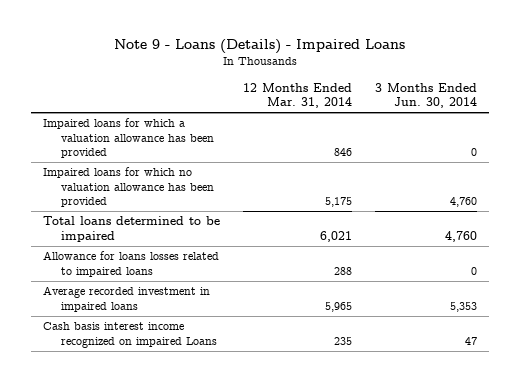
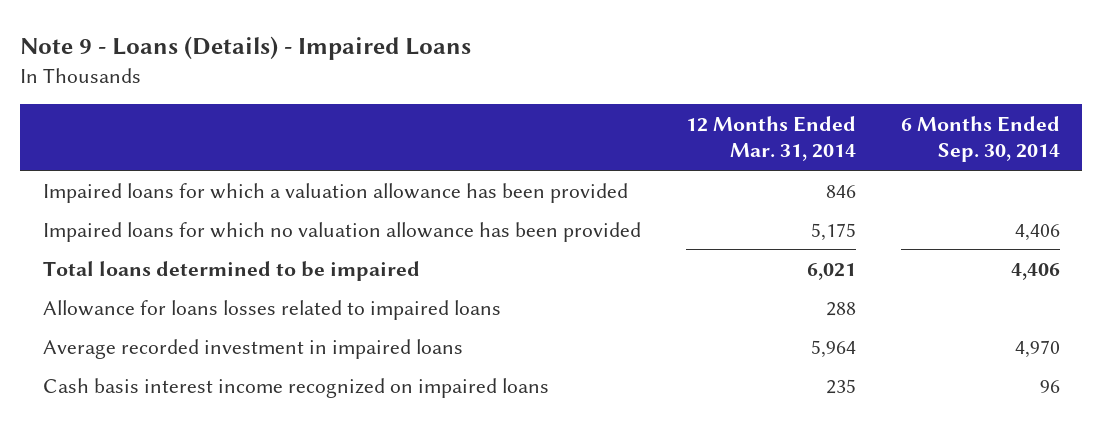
[375,82,478,108] 3 Months Ended Jun. 30, 2014 -> none
none -> [900,115,1060,163] 6 Months Ended Sep. 30, 2014
[325,301,353,312] 5,965 -> [810,339,856,358] 5,964
[42,322,217,348] Cash basis interest income recognized on impaired Loans -> [42,377,549,398] Cash basis interest income recognized on impaired loans

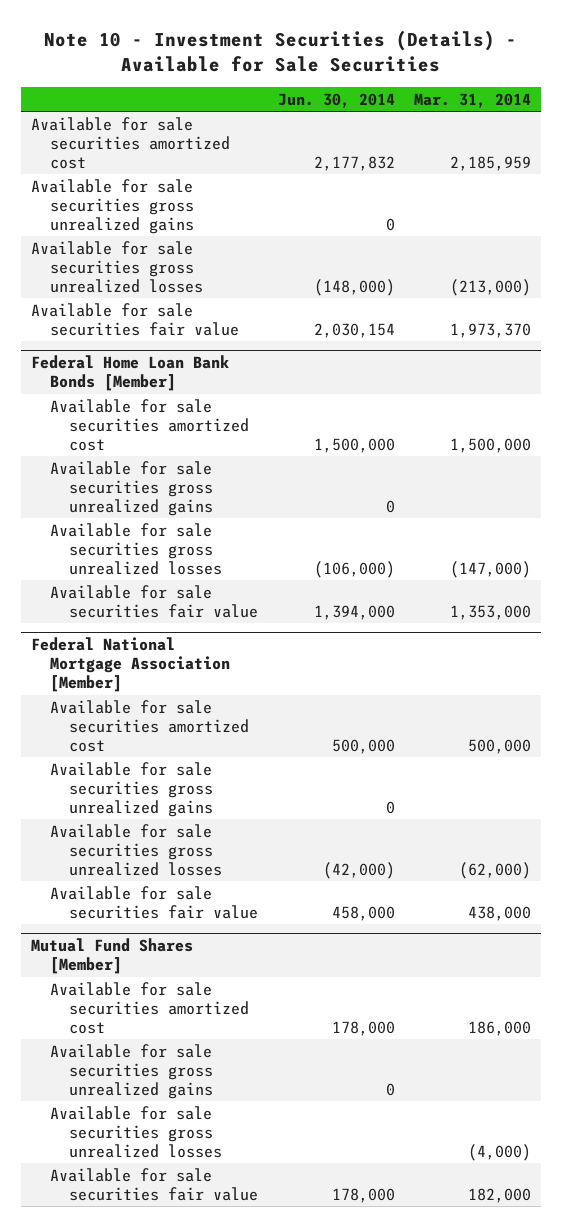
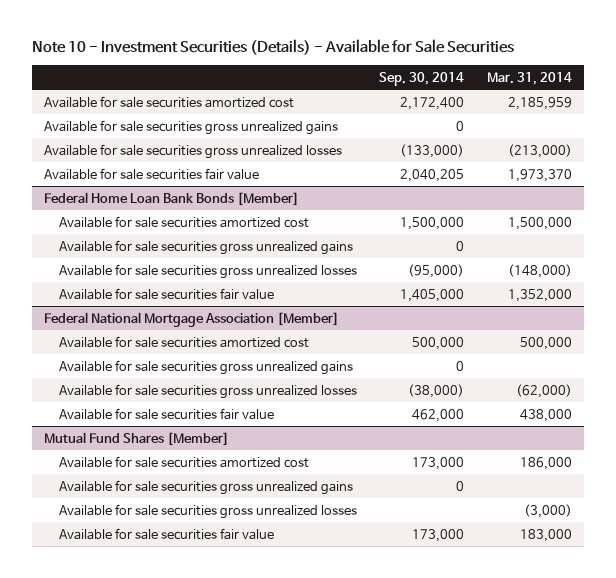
[277,92,395,108] Jun. 30, 2014 -> none
none -> [379,71,465,86] Sep. 30, 2014
[450,560,532,578] (147,000) -> [508,263,573,278] (148,000)
[450,604,532,620] 1,353,000 -> [508,288,573,302] 1,352,000
[468,1143,532,1161] (4,000) -> [524,503,573,518] (3,000)
[468,1187,532,1203] 182,000 -> [520,528,573,542] 183,000

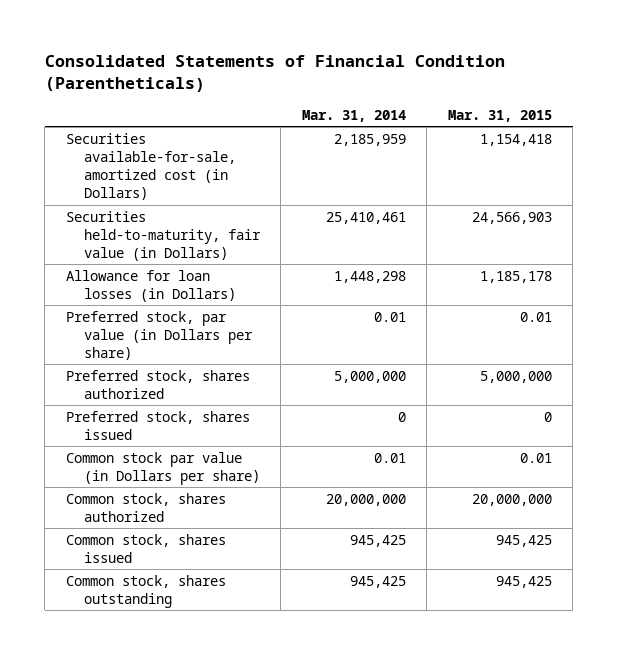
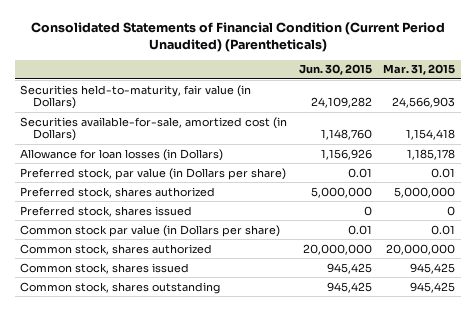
[44,55,505,93] Consolidated Statements of Financial Condition (Parentheticals) -> [30,21,445,52] Consolidated Statements of Financial Condition (Current Period Unaudited) (Parentheticals)
[301,109,406,122] Mar. 31, 2014 -> none
none -> [298,64,372,76] Jun. 30, 2015
[66,132,236,201] Securities available-for-sale, amortized cost (in Dollars) -> [20,116,288,142] Securities available-for-sale, amortized cost (in Dollars)

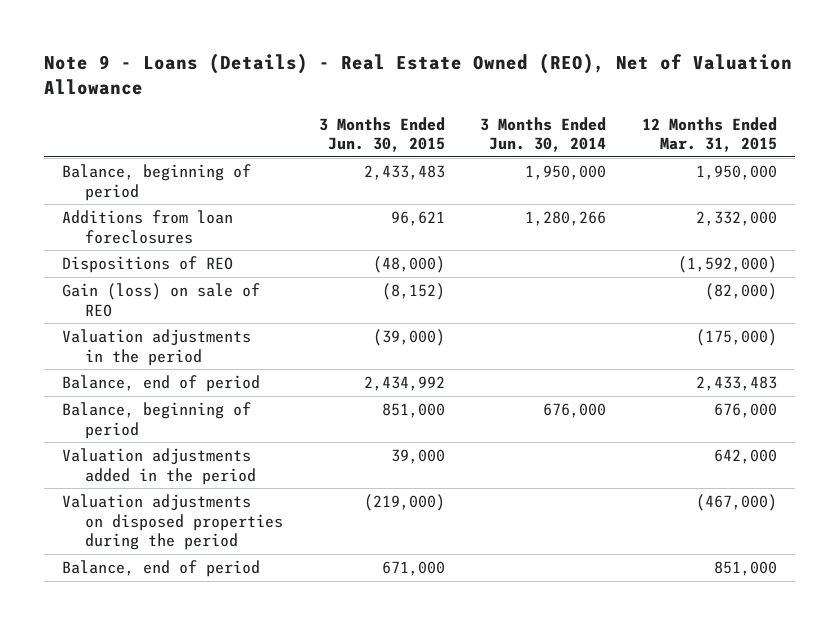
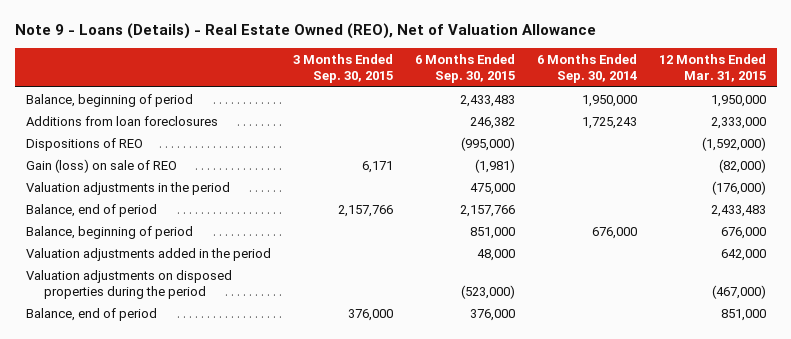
[318,116,445,153] 3 Months Ended Jun. 30, 2015 -> none
[480,116,607,153] 3 Months Ended Jun. 30, 2014 -> none
none -> [292,53,393,84] 3 Months Ended Sep. 30, 2015
none -> [414,53,515,84] 6 Months Ended Sep. 30, 2015
none -> [536,53,637,84] 6 Months Ended Sep. 30, 2014
[695,211,777,227] 2,332,000 -> [710,116,766,129] 2,333,000
[695,329,777,347] (175,000) -> [711,180,766,195] (176,000)

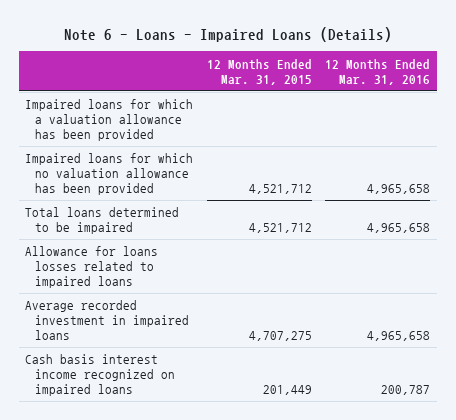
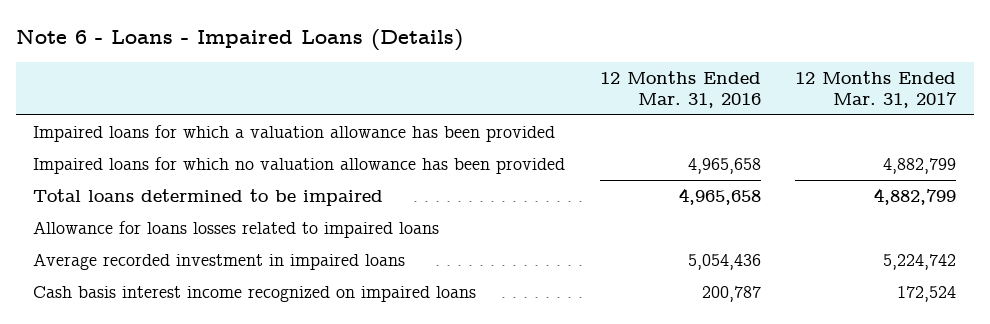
[206,58,312,85] 12 Months Ended Mar. 31, 2015 -> none
none -> [795,70,958,109] 12 Months Ended Mar. 31, 2017
[367,331,431,342] 4,965,658 -> [687,254,761,271] 5,054,436

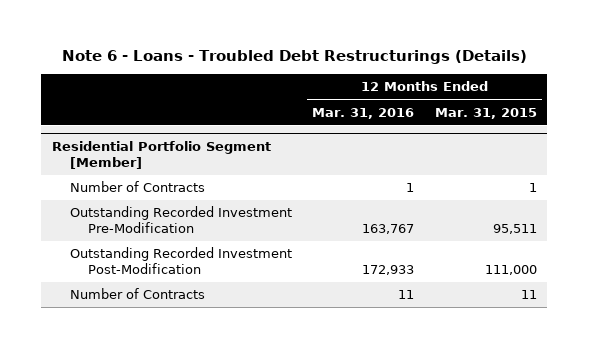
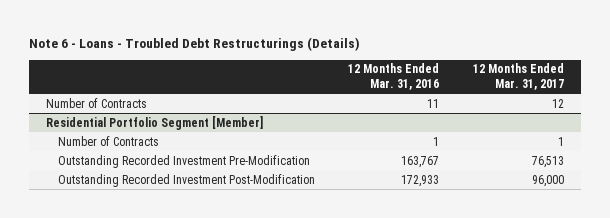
[435,107,538,119] Mar. 31, 2015 -> none
none -> [472,63,564,90] 12 Months Ended Mar. 31, 2017
none -> [46,97,148,108] Number of Contracts
[69,288,205,300] Number of Contracts -> none

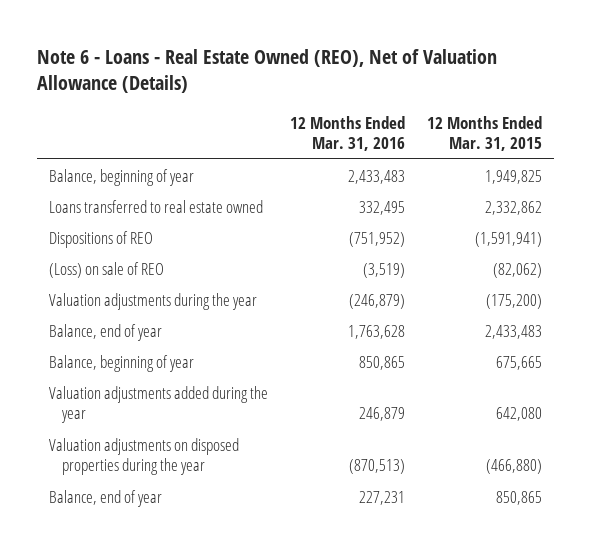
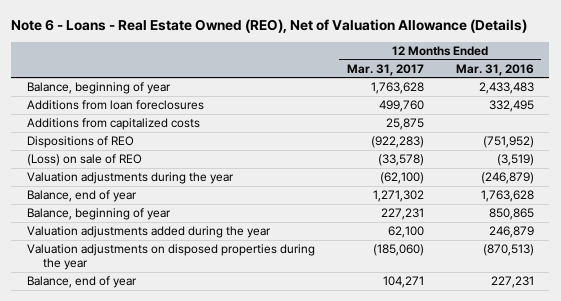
[427,115,543,152] 12 Months Ended Mar. 31, 2015 -> none
none -> [346,63,424,76] Mar. 31, 2017
[48,199,263,213] Loans transferred to real estate owned -> [27,100,205,111] Additions from loan foreclosures
none -> [27,118,201,131] Additions from capitalized costs

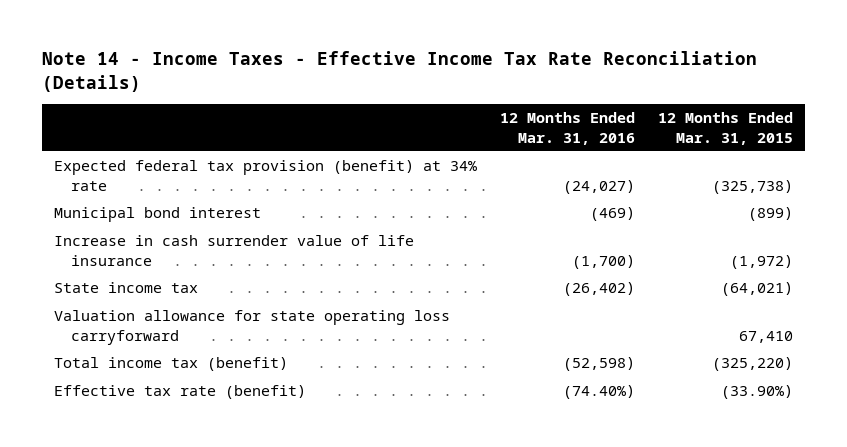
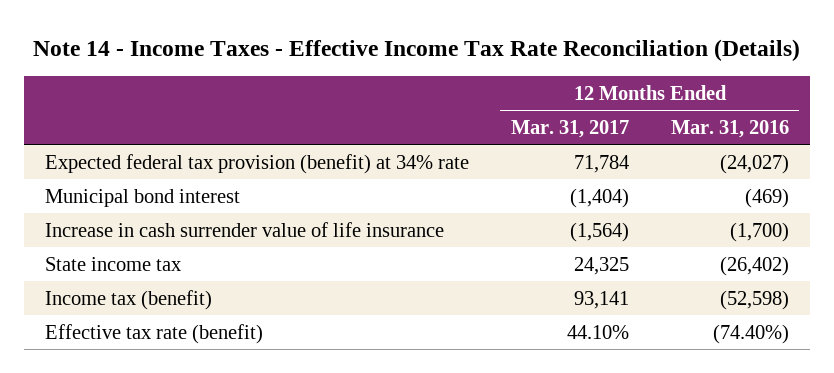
[658,112,794,145] 12 Months Ended Mar. 31, 2015 -> none
none -> [510,119,629,138] Mar. 31, 2017
[53,310,450,345] Valuation allowance for state operating loss carryforward -> none
[53,357,288,372] Total income tax (benefit) -> [44,289,212,310] Income tax (benefit)

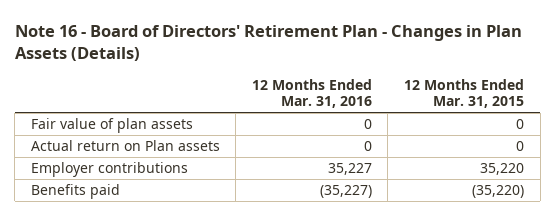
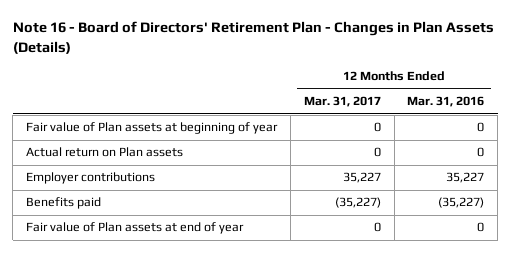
[404,78,525,109] 12 Months Ended Mar. 31, 2015 -> none
none -> [303,96,381,108] Mar. 31, 2017
[30,118,193,134] Fair value of plan assets -> [26,122,279,135] Fair value of Plan assets at beginning of year
none -> [26,222,245,235] Fair value of Plan assets at end of year

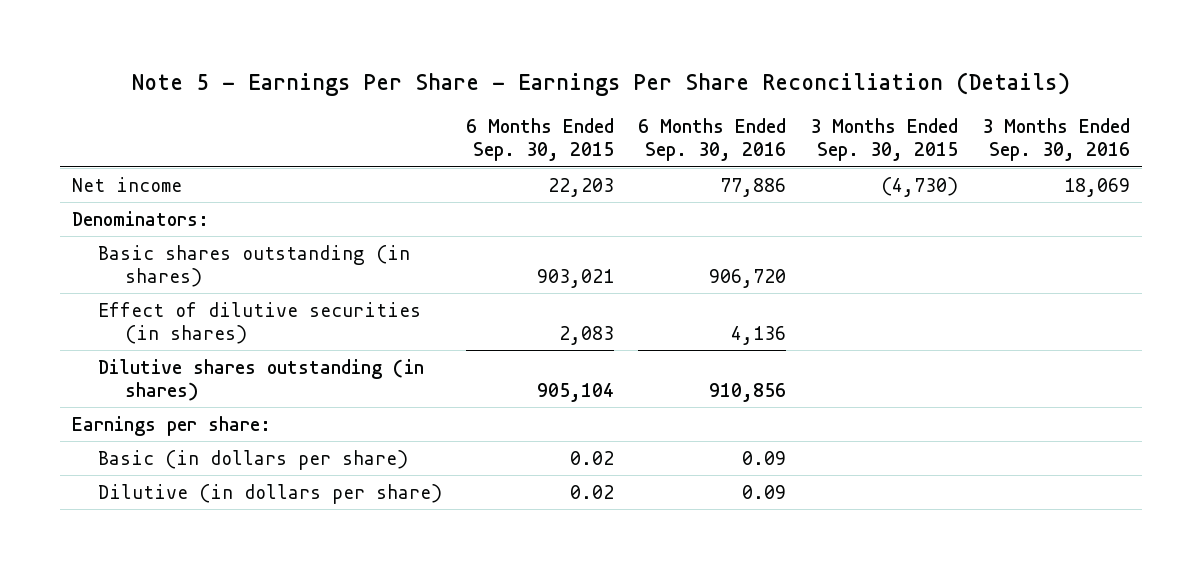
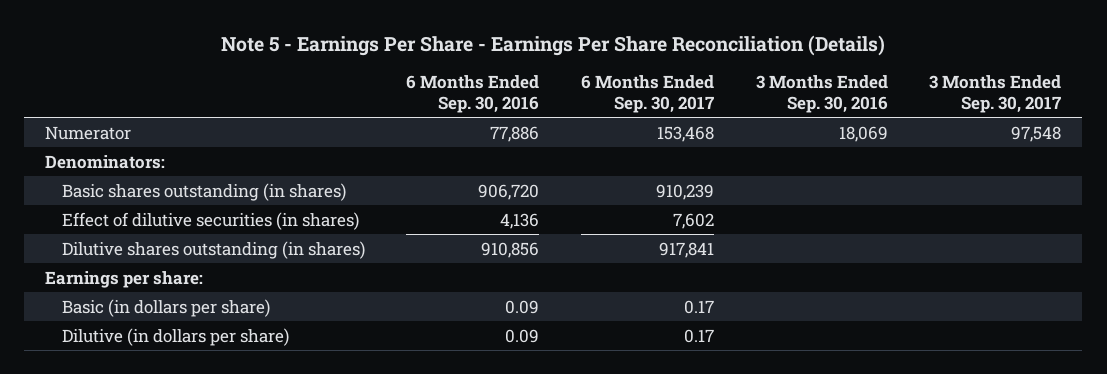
[466,118,615,162] 6 Months Ended Sep. 30, 2015 -> none
[809,118,958,162] 3 Months Ended Sep. 30, 2015 -> none
none -> [581,75,715,113] 6 Months Ended Sep. 30, 2017
none -> [929,75,1062,113] 3 Months Ended Sep. 30, 2017
[71,176,182,192] Net income -> [45,125,132,140] Numerator

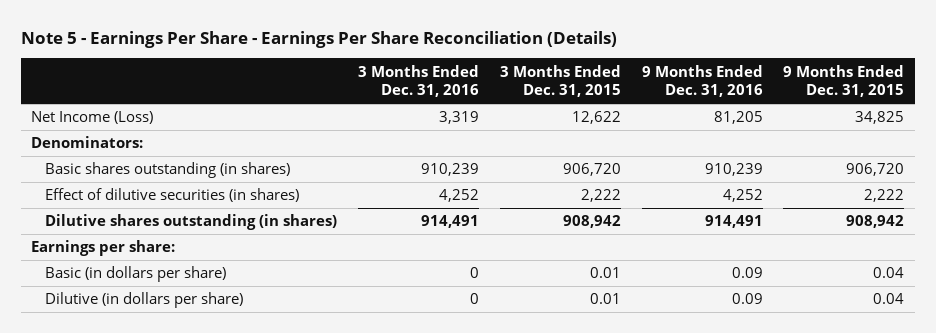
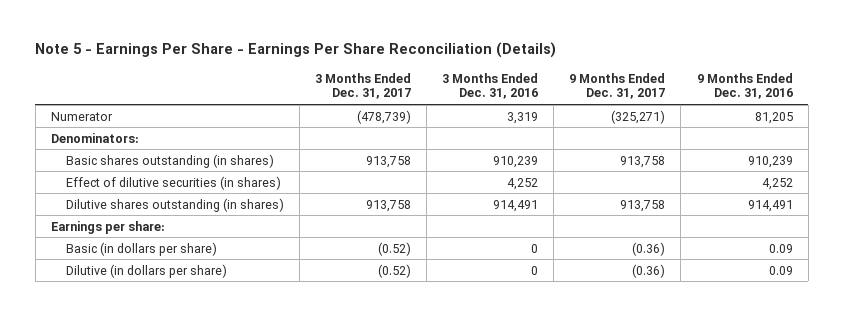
[499,64,621,98] 3 Months Ended Dec. 31, 2015 -> none
[783,64,905,98] 9 Months Ended Dec. 31, 2015 -> none
none -> [314,72,411,100] 3 Months Ended Dec. 31, 2017
none -> [569,72,666,100] 9 Months Ended Dec. 31, 2017
[31,111,154,125] Net Income (Loss) -> [50,111,113,121] Numerator

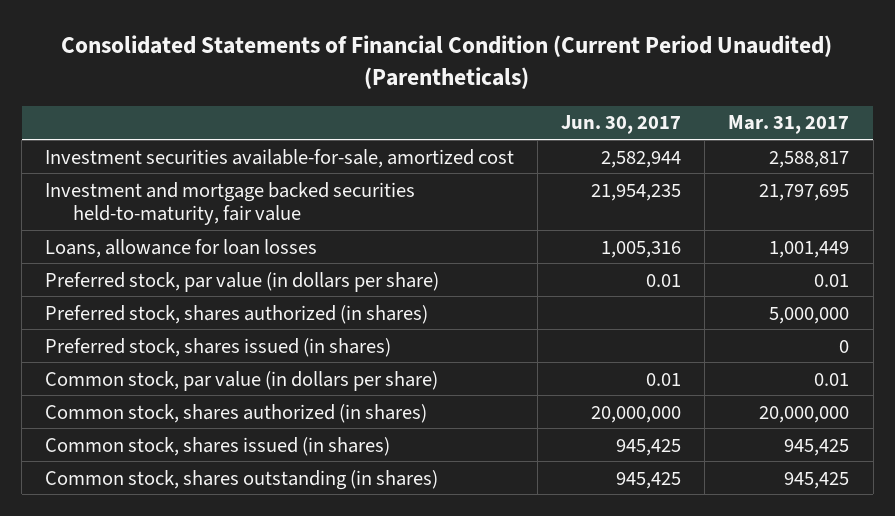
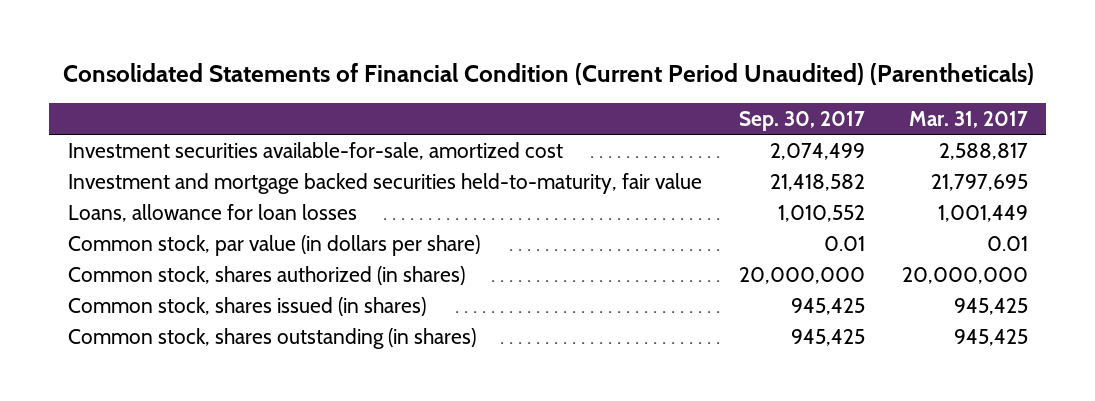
[561,115,682,135] Jun. 30, 2017 -> none
none -> [738,111,865,132] Sep. 30, 2017
[45,271,440,292] Preferred stock, par value (in dollars per share) -> none
[45,304,429,324] Preferred stock, shares authorized (in shares) -> none
[45,337,392,357] Preferred stock, shares issued (in shares) -> none

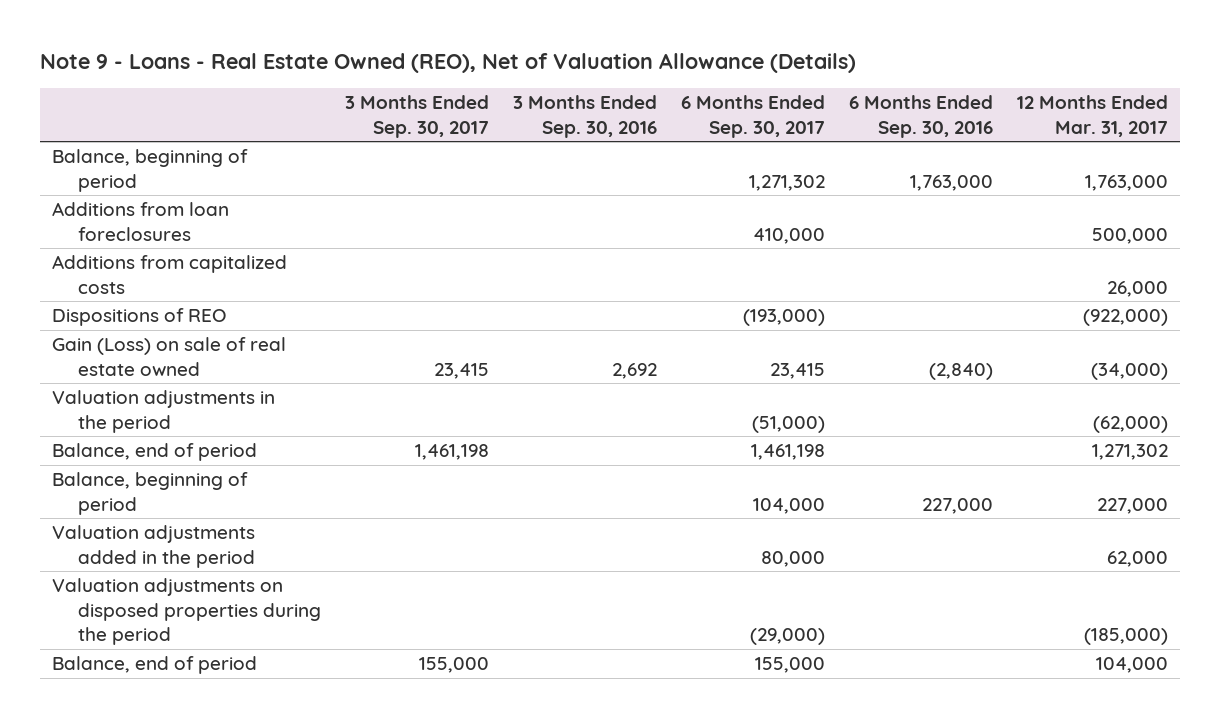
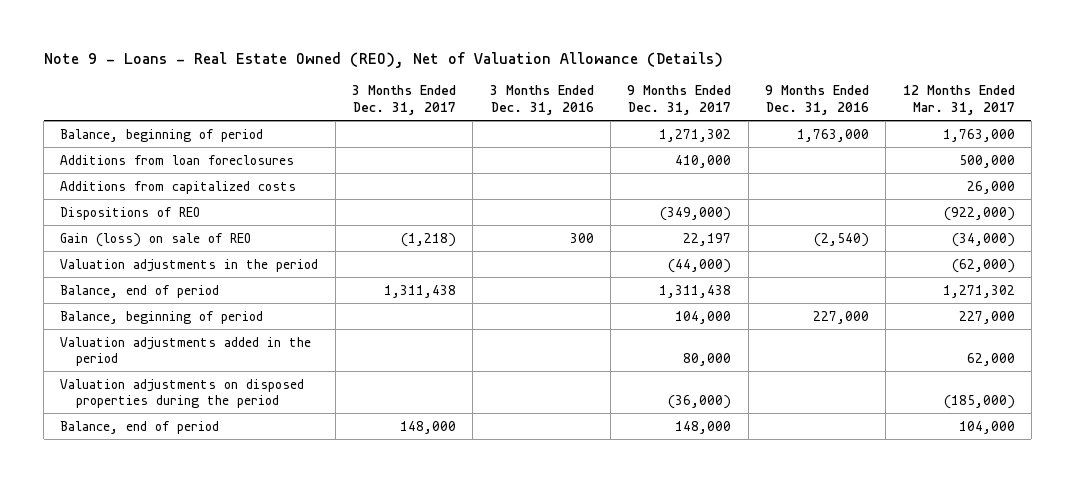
[344,95,489,138] 3 Months Ended Sep. 30, 2017 -> none
[512,95,657,138] 3 Months Ended Sep. 30, 2016 -> none
[681,95,826,138] 6 Months Ended Sep. 30, 2017 -> none
[849,95,994,138] 6 Months Ended Sep. 30, 2016 -> none
none -> [351,85,456,115] 3 Months Ended Dec. 31, 2017
none -> [489,85,594,115] 3 Months Ended Dec. 31, 2016
none -> [627,85,732,115] 9 Months Ended Dec. 31, 2017
none -> [764,85,869,115] 9 Months Ended Dec. 31, 2016
[51,337,286,376] Gain (Loss) on sale of real estate owned -> [60,232,252,247] Gain (loss) on sale of REO

